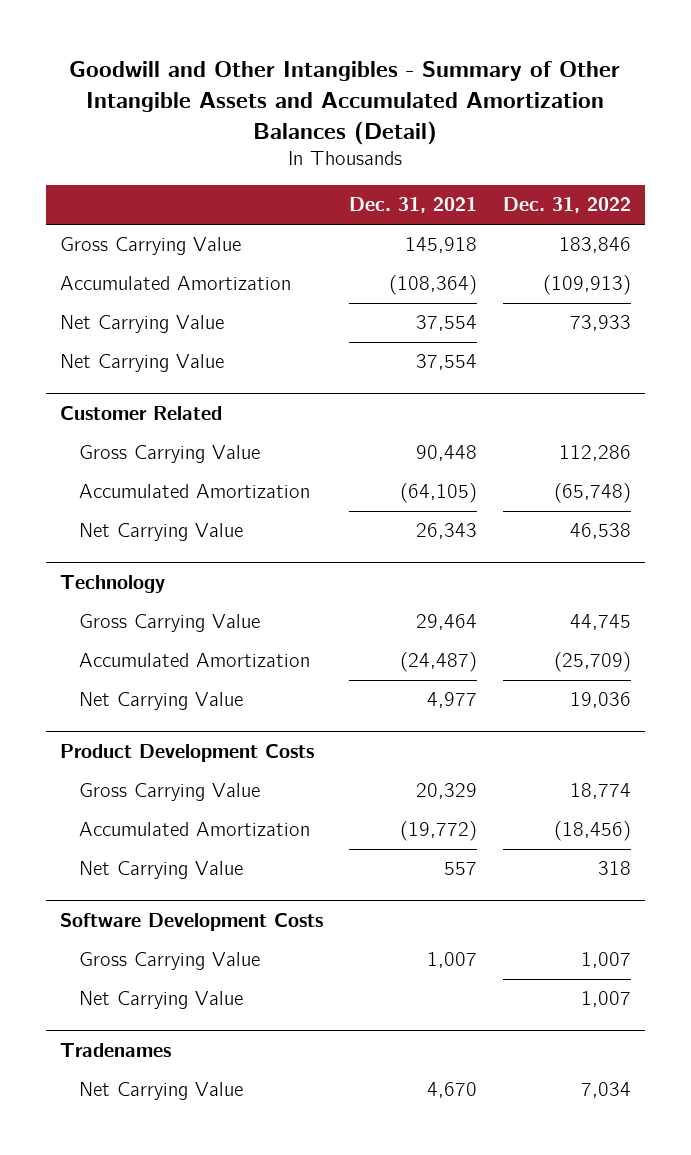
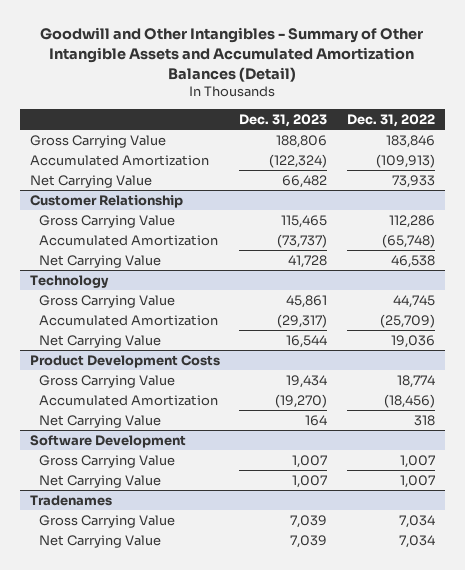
[348,197,477,214] Dec. 31, 2021 -> none
none -> [239,113,328,127] Dec. 31, 2023
[59,354,224,373] Net Carrying Value -> none
[59,406,222,421] Customer Related -> [29,194,183,208] Customer Relationship
[59,913,323,932] Software Development Costs -> [29,434,186,448] Software Development
none -> [38,514,175,528] Gross Carrying Value

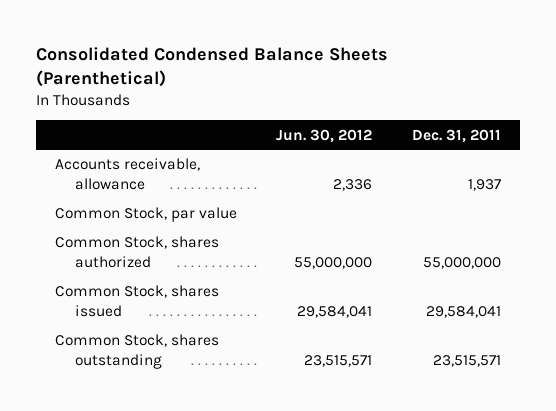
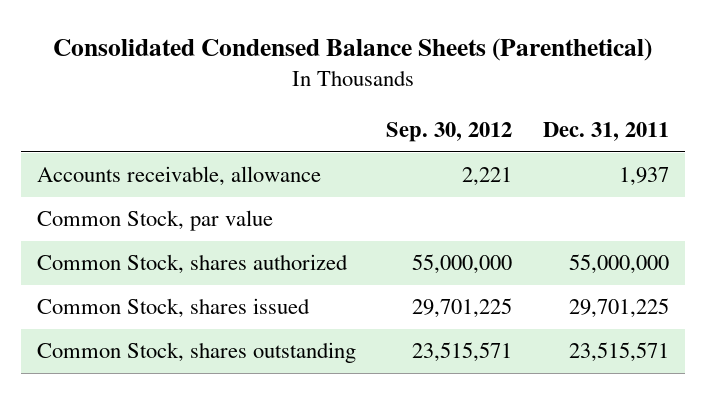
[276,128,373,143] Jun. 30, 2012 -> none
none -> [386,122,513,143] Sep. 30, 2012
[425,306,501,319] 29,584,041 -> [569,298,670,319] 29,701,225

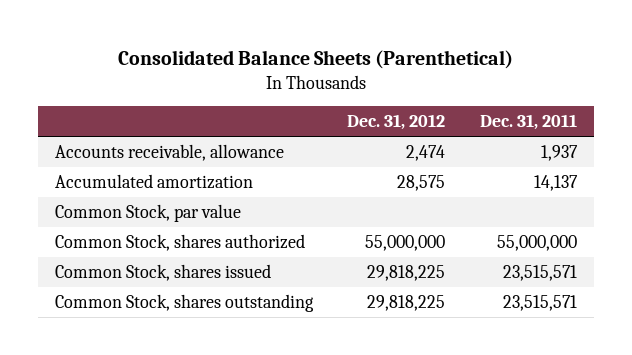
[52,37,652,61] Consolidated Condensed Balance Sheets (Parenthetical) -> [117,50,513,70] Consolidated Balance Sheets (Parenthetical)
[386,122,513,143] Sep. 30, 2012 -> none
none -> [347,114,446,131] Dec. 31, 2012
none -> [55,173,254,189] Accumulated amortization
[569,298,670,319] 29,701,225 -> [502,264,577,281] 23,515,571

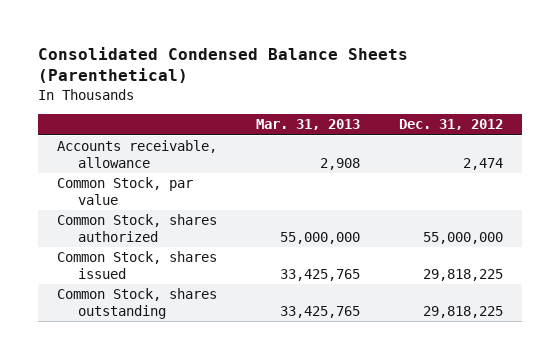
[117,50,513,70] Consolidated Balance Sheets (Parenthetical) -> [38,46,409,84] Consolidated Condensed Balance Sheets (Parenthetical)
[479,114,577,131] Dec. 31, 2011 -> none
none -> [256,119,361,131] Mar. 31, 2013
[55,173,254,189] Accumulated amortization -> none

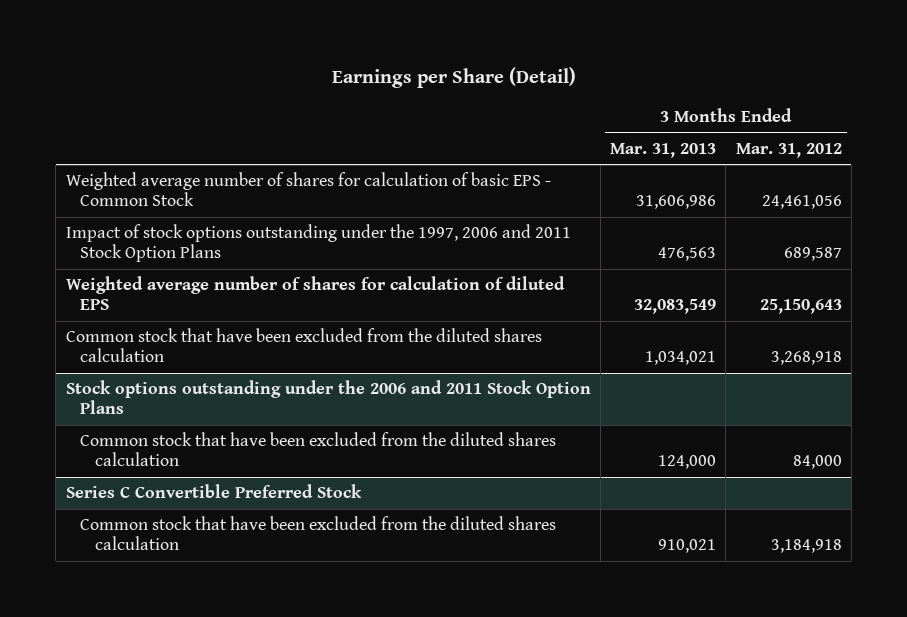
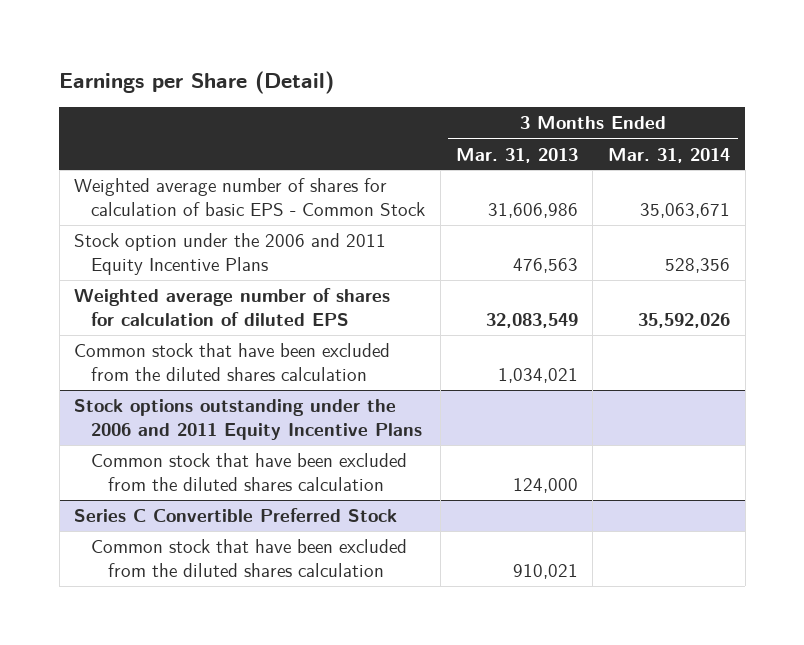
[735,142,842,158] Mar. 31, 2012 -> none
none -> [608,147,731,163] Mar. 31, 2014
[65,224,571,263] Impact of stock options outstanding under the 1997, 2006 and 2011 Stock Option Plans -> [74,233,387,276] Stock option under the 2006 and 2011 Equity Incentive Plans
[65,380,591,415] Stock options outstanding under the 2006 and 2011 Stock Option Plans -> [74,399,423,441] Stock options outstanding under the 2006 and 2011 Equity Incentive Plans

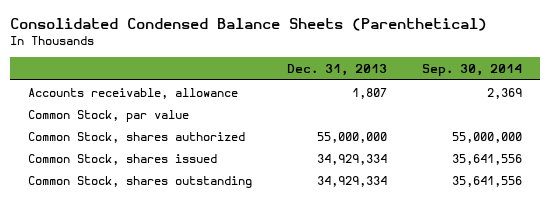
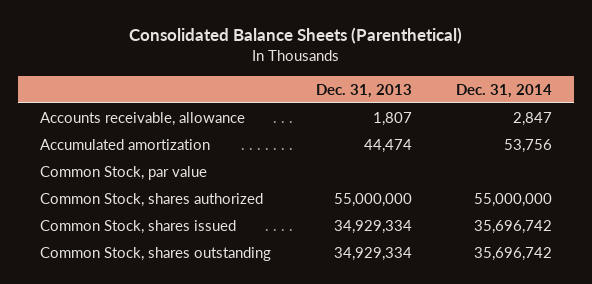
[10,17,488,31] Consolidated Condensed Balance Sheets (Parenthetical) -> [129,27,463,45] Consolidated Balance Sheets (Parenthetical)
[422,64,523,77] Sep. 30, 2014 -> none
none -> [455,83,552,98] Dec. 31, 2014
none -> [40,138,211,150] Accumulated amortization

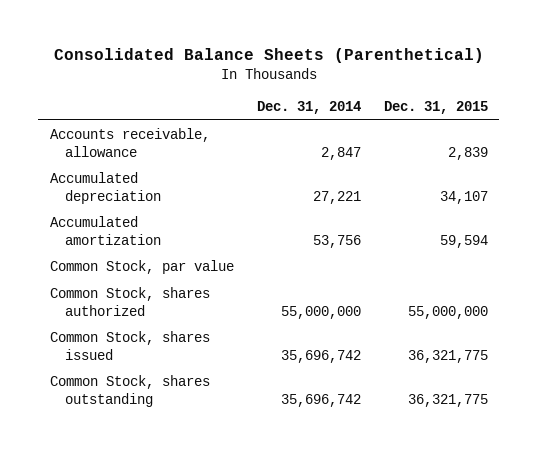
[315,83,412,98] Dec. 31, 2013 -> none
none -> [383,100,488,114] Dec. 31, 2015
none -> [49,171,162,204] Accumulated depreciation

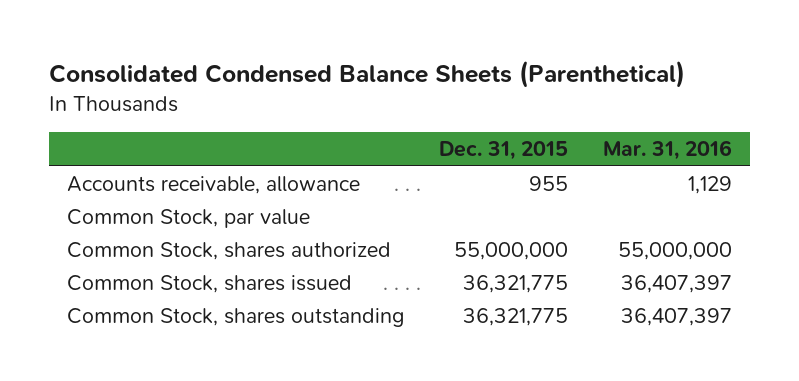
[53,47,484,63] Consolidated Balance Sheets (Parenthetical) -> [49,60,686,89] Consolidated Condensed Balance Sheets (Parenthetical)
[256,100,361,114] Dec. 31, 2014 -> none
none -> [602,140,732,161] Mar. 31, 2016
[49,171,162,204] Accumulated depreciation -> none
[49,215,162,245] Accumulated amortization -> none
[447,146,488,160] 2,839 -> [528,175,568,191] 955

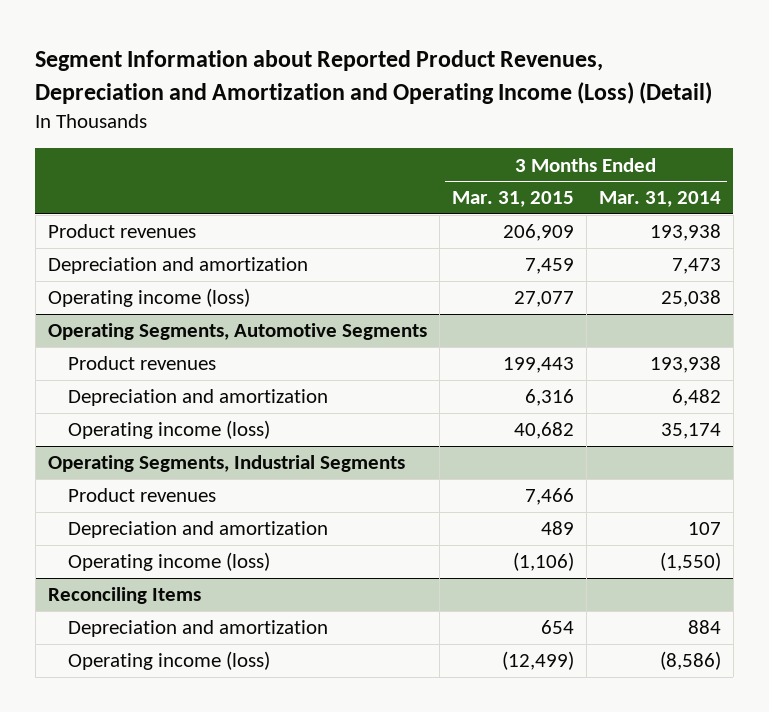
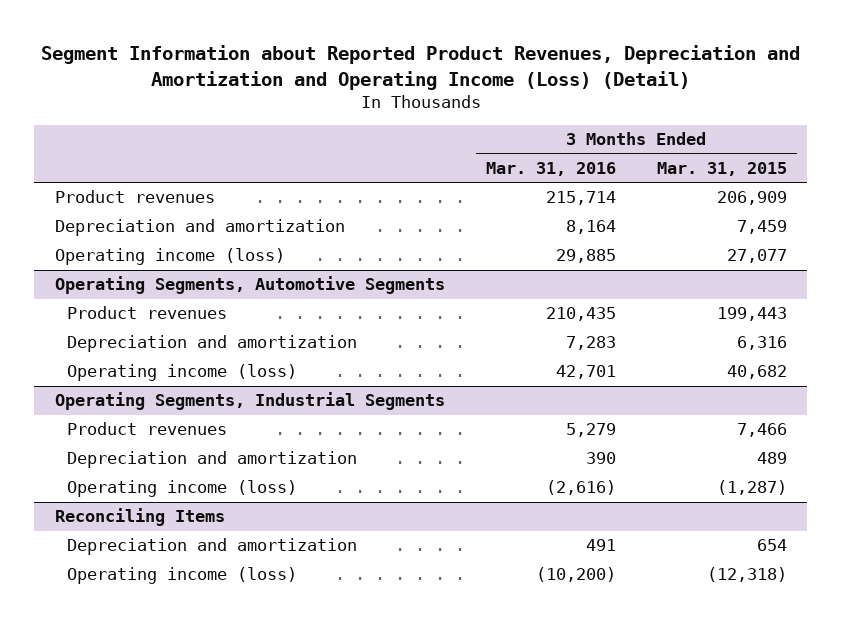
[598,191,721,208] Mar. 31, 2014 -> none
none -> [485,161,616,176] Mar. 31, 2016
[512,552,574,572] (1,106) -> [716,480,787,496] (1,287)
[501,651,574,671] (12,499) -> [706,567,787,583] (12,318)

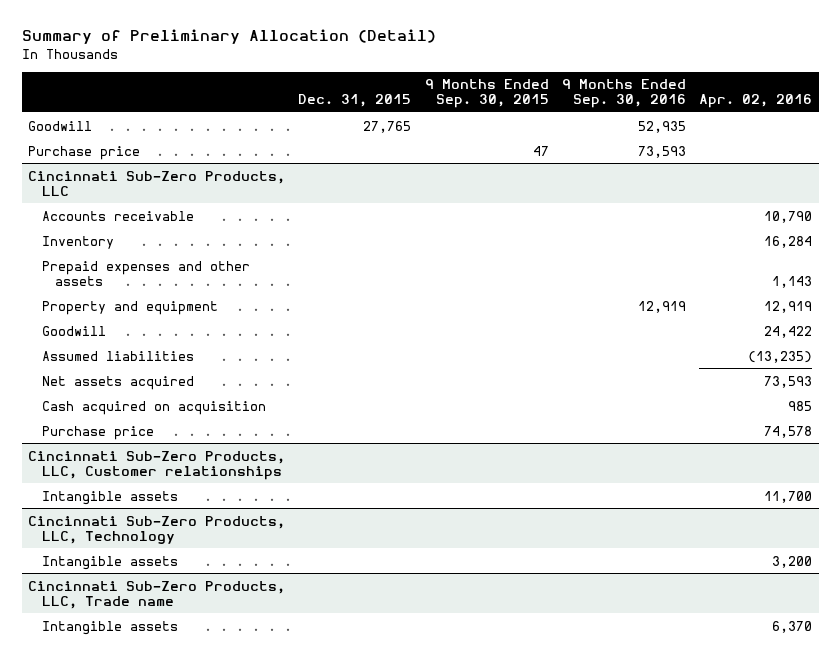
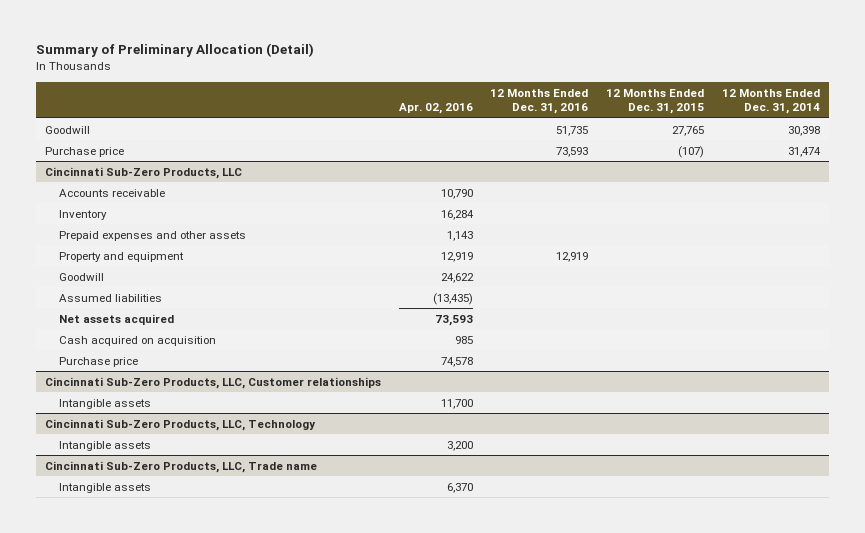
[298,94,412,108] Dec. 31, 2015 -> none
[424,79,549,109] 9 Months Ended Sep. 30, 2015 -> none
[561,79,686,109] 9 Months Ended Sep. 30, 2016 -> none
none -> [490,88,589,115] 12 Months Ended Dec. 31, 2016
none -> [606,88,705,115] 12 Months Ended Dec. 31, 2015
none -> [721,88,820,115] 12 Months Ended Dec. 31, 2014
[764,325,813,338] 24,422 -> [440,272,474,283] 24,622
[748,350,813,363] (13,235) -> [432,292,473,305] (13,435)

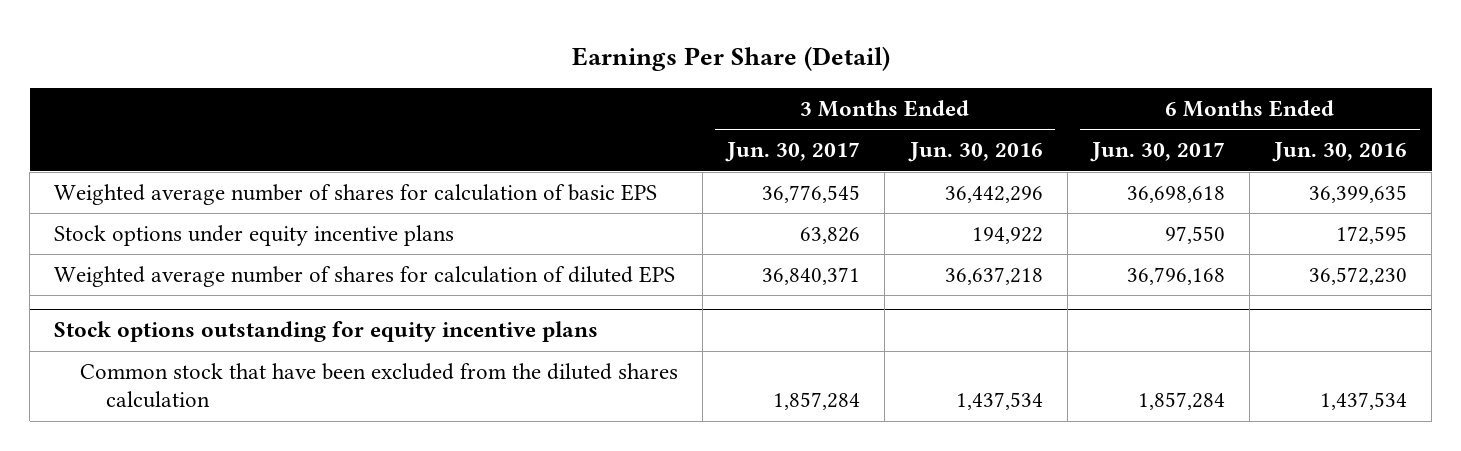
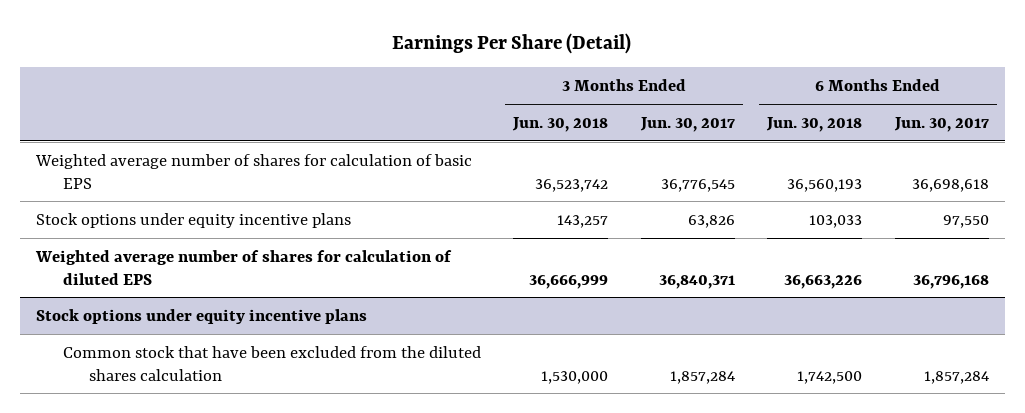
[907,142,1043,163] Jun. 30, 2016 -> none
[1272,142,1408,163] Jun. 30, 2016 -> none
none -> [512,116,609,132] Jun. 30, 2018
none -> [766,116,863,132] Jun. 30, 2018
[54,321,599,343] Stock options outstanding for equity incentive plans -> [36,308,368,324] Stock options under equity incentive plans

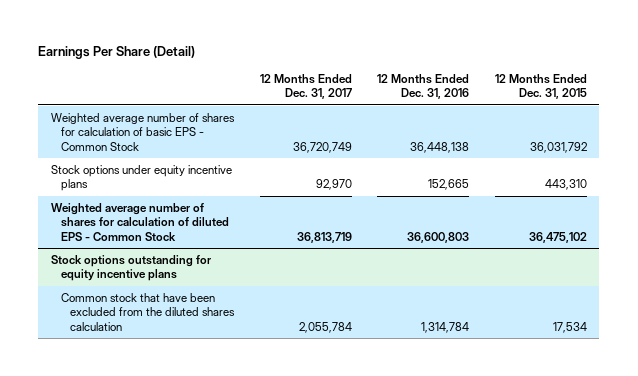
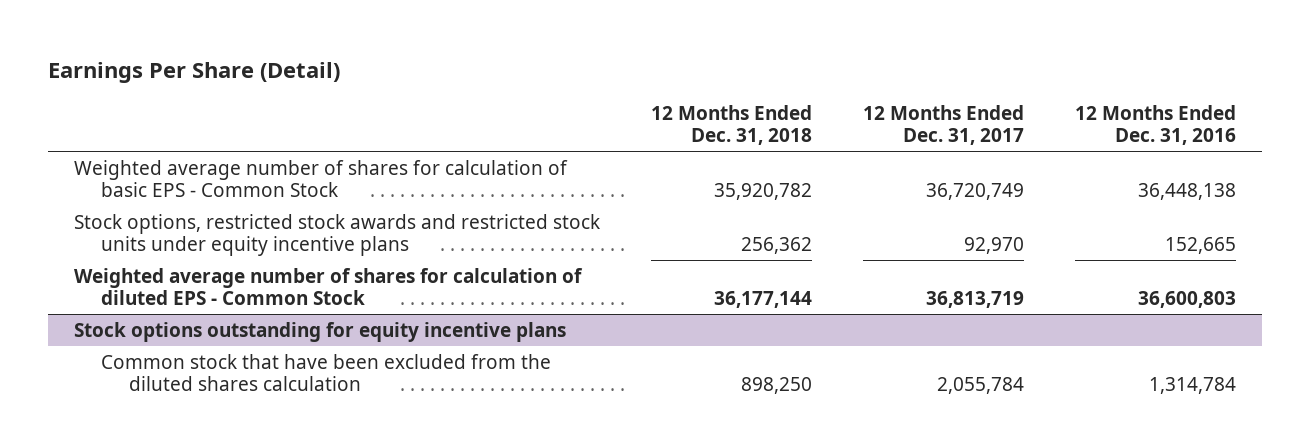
[494,74,587,100] 12 Months Ended Dec. 31, 2015 -> none
none -> [650,104,812,146] 12 Months Ended Dec. 31, 2018
[51,164,233,192] Stock options under equity incentive plans -> [73,213,600,257] Stock options, restricted stock awards and restricted stock units under equity incentive plans

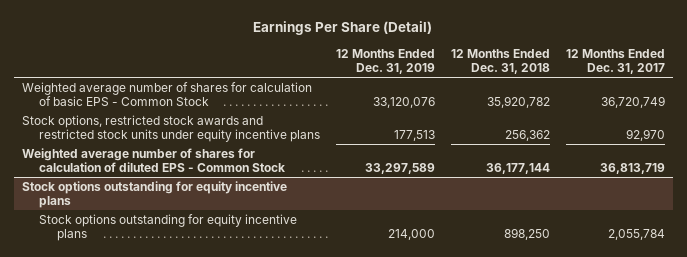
[1075,104,1237,146] 12 Months Ended Dec. 31, 2016 -> none
none -> [336,48,436,74] 12 Months Ended Dec. 31, 2019
[101,353,552,392] Common stock that have been excluded from the diluted shares calculation -> [39,214,298,241] Stock options outstanding for equity incentive plans

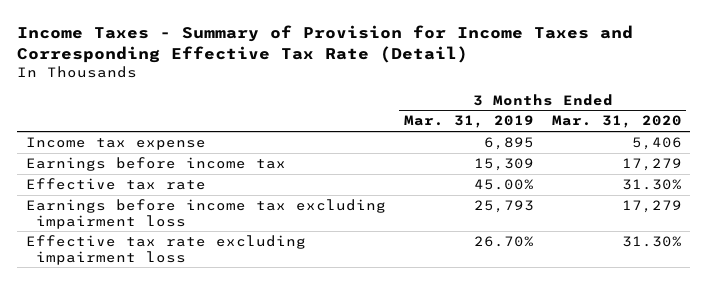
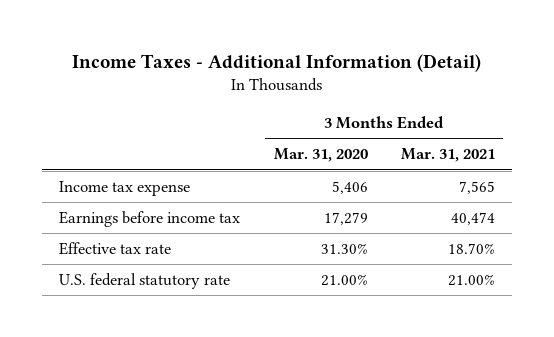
[17,25,634,63] Income Taxes - Summary of Provision for Income Taxes and Corresponding Effective Tax Rate (Detail) -> [72,54,482,73] Income Taxes - Additional Information (Detail)
[403,115,534,129] Mar. 31, 2019 -> none
none -> [401,148,496,163] Mar. 31, 2021
[26,198,387,229] Earnings before income tax excluding impairment loss -> none
[26,234,307,265] Effective tax rate excluding impairment loss -> none
none -> [59,273,231,290] U.S. federal statutory rate

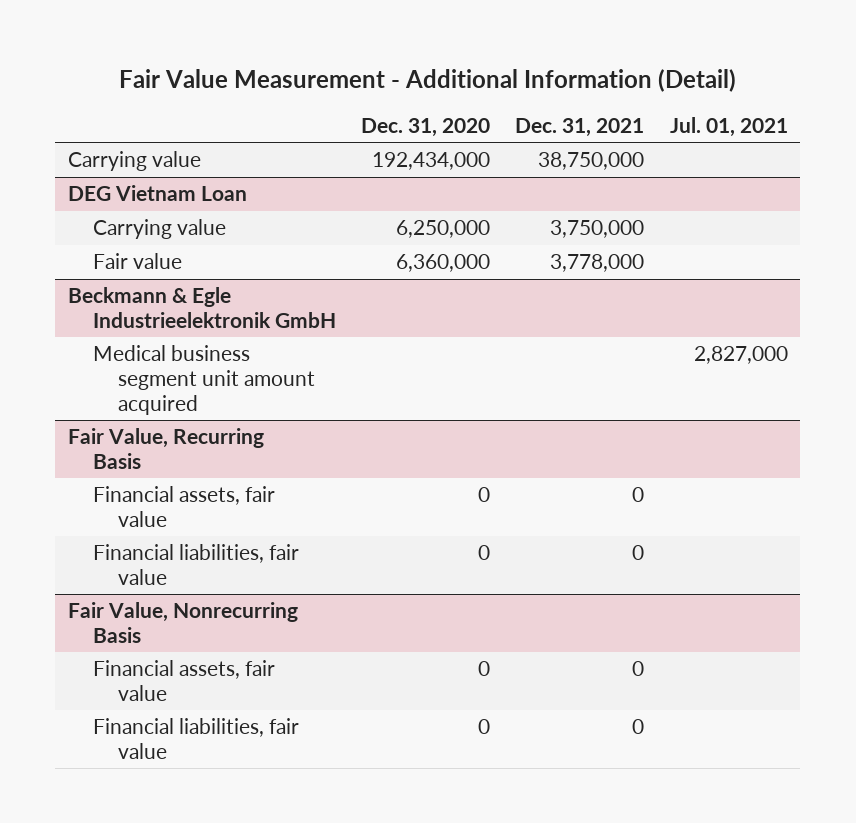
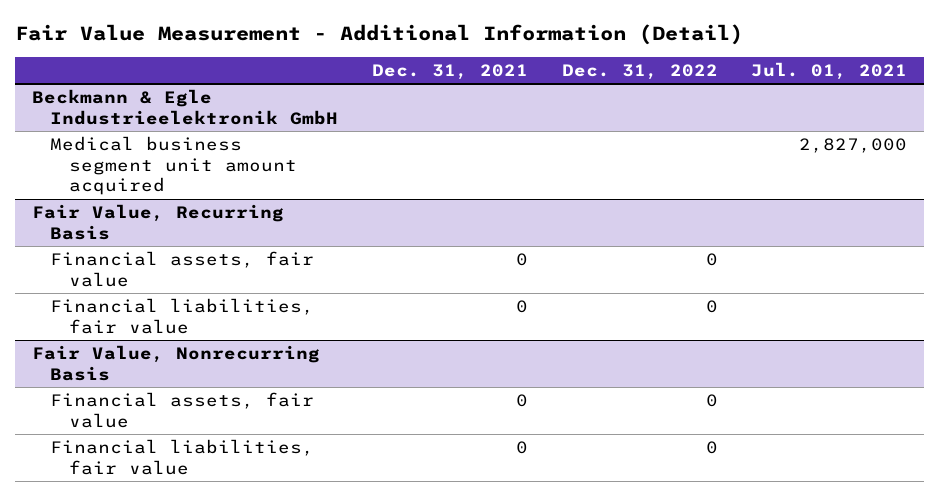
[361,117,491,137] Dec. 31, 2020 -> none
none -> [561,63,718,80] Dec. 31, 2022
[68,151,202,172] Carrying value -> none
[68,185,248,202] DEG Vietnam Loan -> none
[93,219,227,240] Carrying value -> none
[93,253,183,270] Fair value -> none

